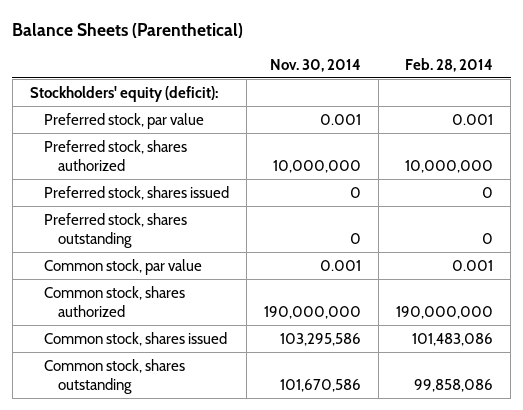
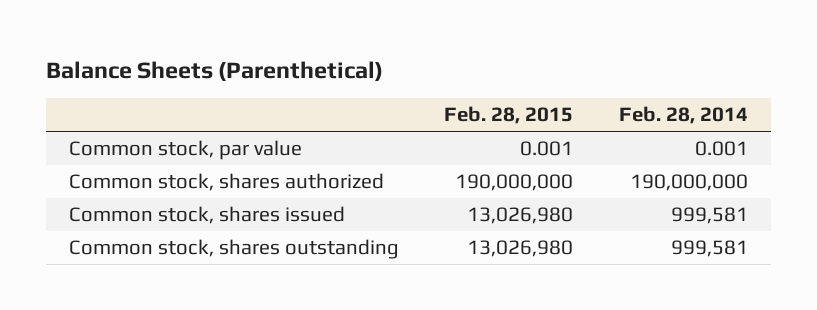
[270,58,362,72] Nov. 30, 2014 -> none
none -> [444,106,574,125] Feb. 28, 2015
[29,85,218,102] Stockholders' equity (deficit): -> none
[44,112,205,129] Preferred stock, par value -> none
[44,139,188,171] Preferred stock, shares authorized -> none
[44,185,230,200] Preferred stock, shares issued -> none
[44,212,188,248] Preferred stock, shares outstanding -> none
[412,332,494,346] 101,483,086 -> [671,207,749,225] 999,581
[414,378,494,392] 99,858,086 -> [671,240,749,258] 999,581

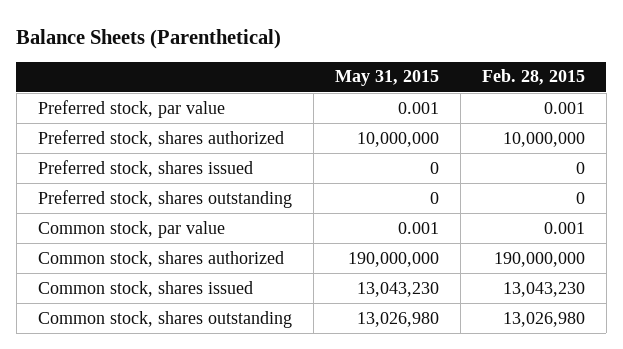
[619,106,749,125] Feb. 28, 2014 -> none
none -> [334,70,439,87] May 31, 2015
none -> [37,99,225,118] Preferred stock, par value
none -> [37,129,284,147] Preferred stock, shares authorized
none -> [37,159,253,177] Preferred stock, shares issued
none -> [37,189,292,208] Preferred stock, shares outstanding
[467,207,574,225] 13,026,980 -> [502,281,585,297] 13,043,230

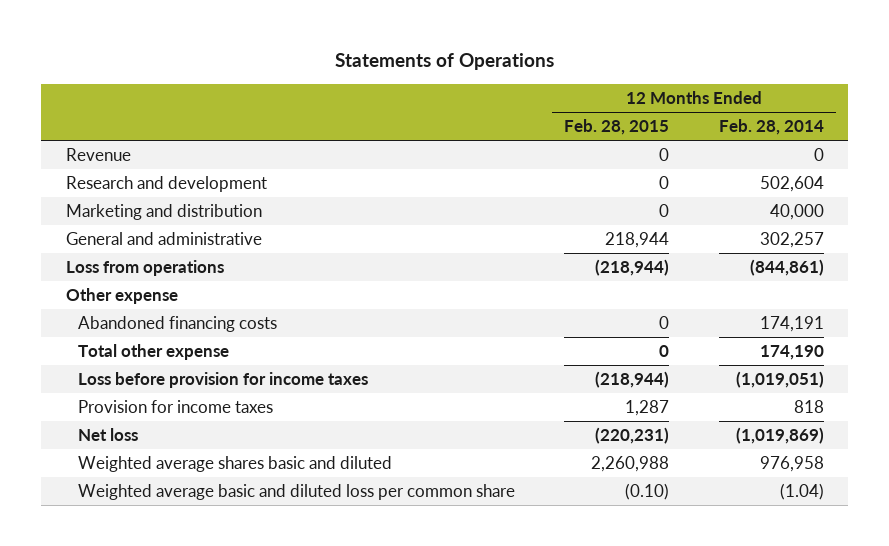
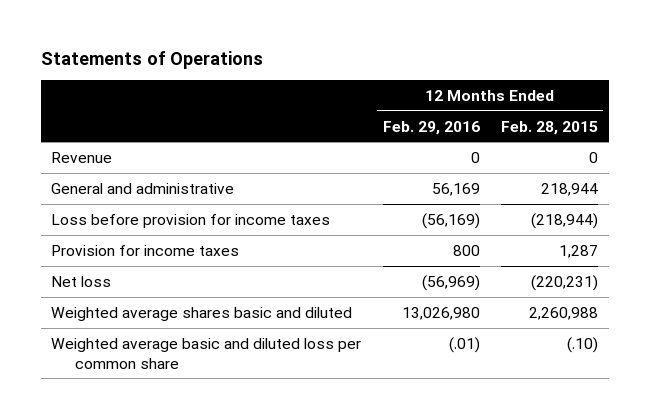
[718,119,824,136] Feb. 28, 2014 -> none
none -> [382,120,480,135] Feb. 29, 2016
[65,176,267,193] Research and development -> none
[65,204,262,221] Marketing and distribution -> none
[65,260,224,277] Loss from operations -> none
[65,288,178,305] Other expense -> none
[78,316,278,333] Abandoned financing costs -> none
[78,344,230,361] Total other expense -> none
[625,483,670,501] (0.10) -> [567,336,599,353] (.10)

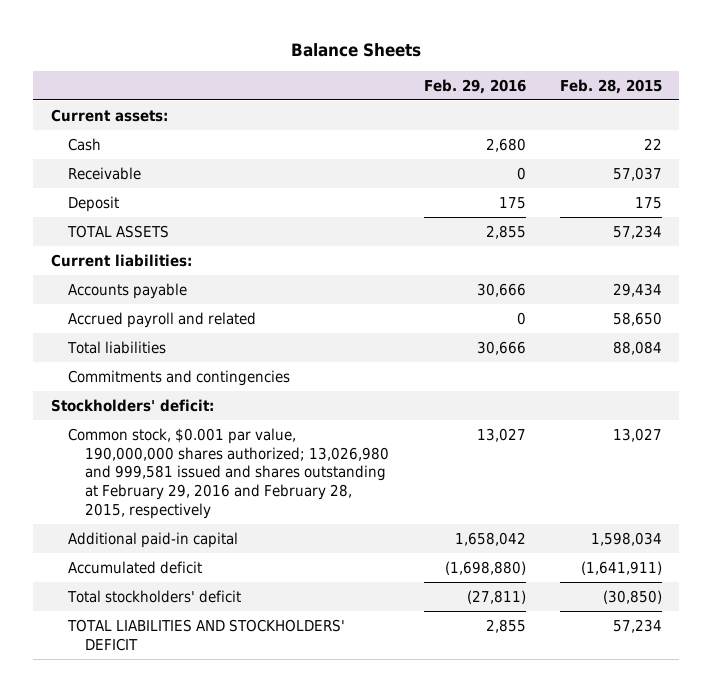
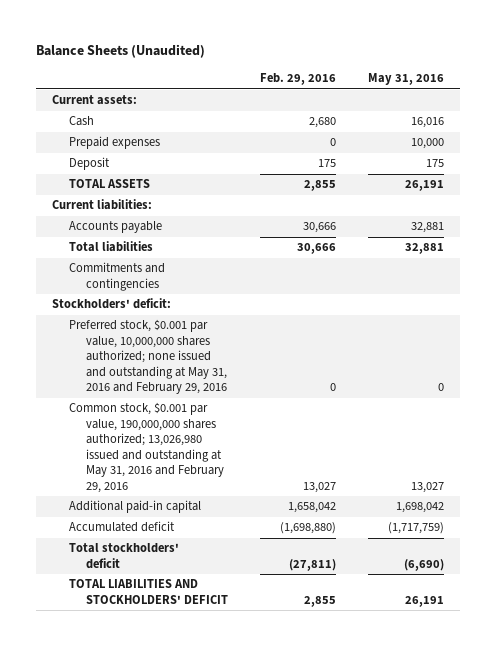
[291,43,422,58] Balance Sheets -> [36,44,206,59] Balance Sheets (Unaudited)
[560,78,663,94] Feb. 28, 2015 -> none
none -> [368,73,445,86] May 31, 2016
[67,166,141,180] Receivable -> none
none -> [69,136,161,150] Prepaid expenses
[67,311,256,328] Accrued payroll and related -> none
none -> [69,319,228,395] Preferred stock, $0.001 par value, 10,000,000 shares authorized; none issued and outstanding at May 31, 2016 and February 29, 2016
[67,427,390,519] Common stock, $0.001 par value, 190,000,000 shares authorized; 13,026,980 and 999,581 issued and shares outstanding at February 29, 2016 and February 28, 2015, respectively -> [69,402,225,493] Common stock, $0.001 par value, 190,000,000 shares authorized; 13,026,980 issued and outstanding at May 31, 2016 and February 29, 2016

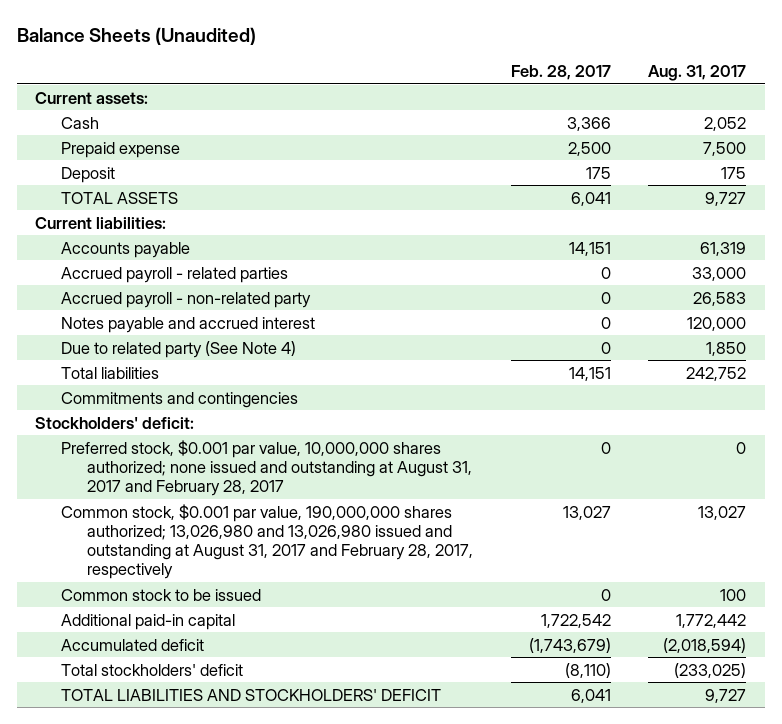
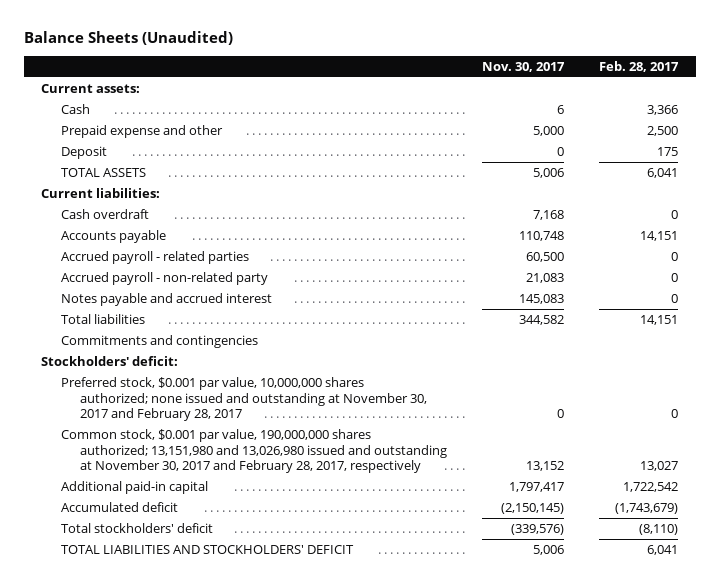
[648,65,747,82] Aug. 31, 2017 -> none
none -> [482,61,566,72] Nov. 30, 2017
[61,141,181,158] Prepaid expense -> [60,125,223,139] Prepaid expense and other
none -> [60,209,149,220] Cash overdraft
[61,340,297,358] Due to related party (See Note 4) -> none
[61,588,262,601] Common stock to be issued -> none
[61,439,472,497] Preferred stock, $0.001 par value, 10,000,000 shares authorized; none issued and outstanding at August 31, 2017 and February 28, 2017 -> [60,377,427,422] Preferred stock, $0.001 par value, 10,000,000 shares authorized; none issued and outstanding at November 30, 2017 and February 28, 2017
[61,503,473,580] Common stock, $0.001 par value, 190,000,000 shares authorized; 13,026,980 and 13,026,980 issued and outstanding at August 31, 2017 and February 28, 2017, respectively -> [60,429,447,474] Common stock, $0.001 par value, 190,000,000 shares authorized; 13,151,980 and 13,026,980 issued and outstanding at November 30, 2017 and February 28, 2017, respectively

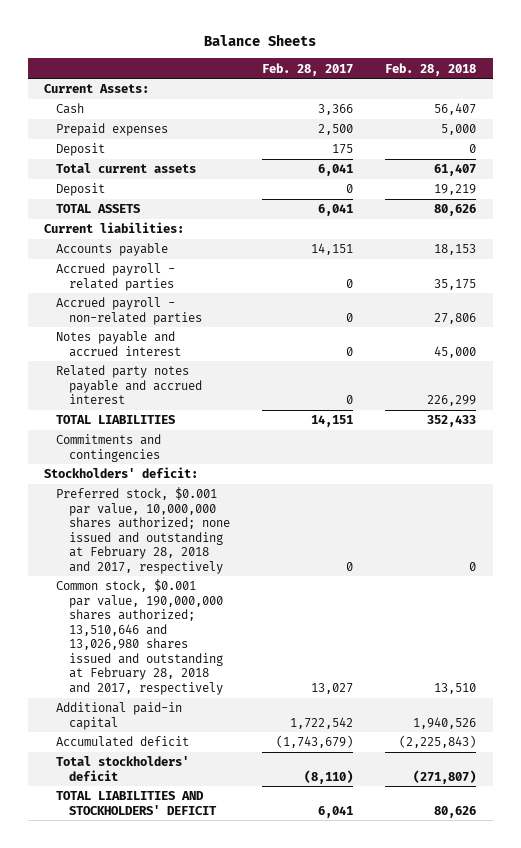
[23,31,233,46] Balance Sheets (Unaudited) -> [204,34,317,47] Balance Sheets
[482,61,566,72] Nov. 30, 2017 -> none
none -> [385,62,477,76] Feb. 28, 2018
[41,84,141,94] Current assets: -> [44,84,150,94] Current Assets:
[60,125,223,139] Prepaid expense and other -> [56,123,169,137] Prepaid expenses
none -> [56,163,197,174] Total current assets
none -> [56,183,106,197] Deposit
[60,209,149,220] Cash overdraft -> none
[60,272,268,286] Accrued payroll - non-related party -> [56,297,202,325] Accrued payroll - non-related parties
none -> [56,365,202,405] Related party notes payable and accrued interest
[60,314,145,325] Total liabilities -> [56,415,176,425] TOTAL LIABILITIES
[60,377,427,422] Preferred stock, $0.001 par value, 10,000,000 shares authorized; none issued and outstanding at November 30, 2017 and February 28, 2017 -> [56,487,230,574] Preferred stock, $0.001 par value, 10,000,000 shares authorized; none issued and outstanding at February 28, 2018 and 2017, respectively
[60,429,447,474] Common stock, $0.001 par value, 190,000,000 shares authorized; 13,151,980 and 13,026,980 issued and outstanding at November 30, 2017 and February 28, 2017, respectively -> [56,579,223,695] Common stock, $0.001 par value, 190,000,000 shares authorized; 13,510,646 and 13,026,980 shares issued and outstanding at February 28, 2018 and 2017, respectively

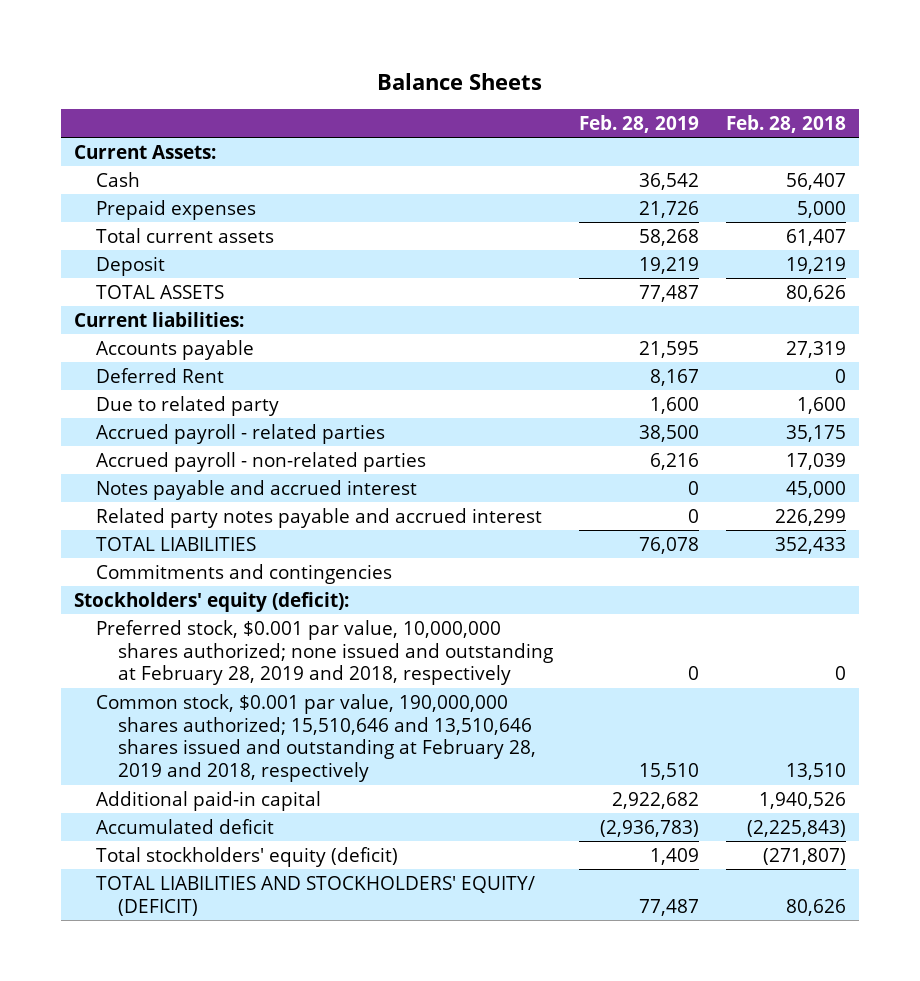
[262,62,354,76] Feb. 28, 2017 -> none
none -> [579,114,700,133] Feb. 28, 2019
[56,143,106,157] Deposit -> none
[434,244,477,256] 18,153 -> [785,340,846,358] 27,319
none -> [96,367,225,383] Deferred Rent
none -> [96,395,280,416] Due to related party
[434,312,477,324] 27,806 -> [785,452,846,470] 17,039
[44,467,199,479] Stockholders' deficit: -> [74,591,350,612] Stockholders' equity (deficit):
[56,487,230,574] Preferred stock, $0.001 par value, 10,000,000 shares authorized; none issued and outstanding at February 28, 2018 and 2017, respectively -> [96,619,553,686] Preferred stock, $0.001 par value, 10,000,000 shares authorized; none issued and outstanding at February 28, 2019 and 2018, respectively
[56,579,223,695] Common stock, $0.001 par value, 190,000,000 shares authorized; 13,510,646 and 13,026,980 shares issued and outstanding at February 28, 2018 and 2017, respectively -> [96,693,536,783] Common stock, $0.001 par value, 190,000,000 shares authorized; 15,510,646 and 13,510,646 shares issued and outstanding at February 28, 2019 and 2018, respectively
[56,756,190,781] Total stockholders' deficit -> [96,846,399,867] Total stockholders' equity (deficit)
[56,791,217,815] TOTAL LIABILITIES AND STOCKHOLDERS' DEFICIT -> [96,875,536,916] TOTAL LIABILITIES AND STOCKHOLDERS' EQUITY/ (DEFICIT)

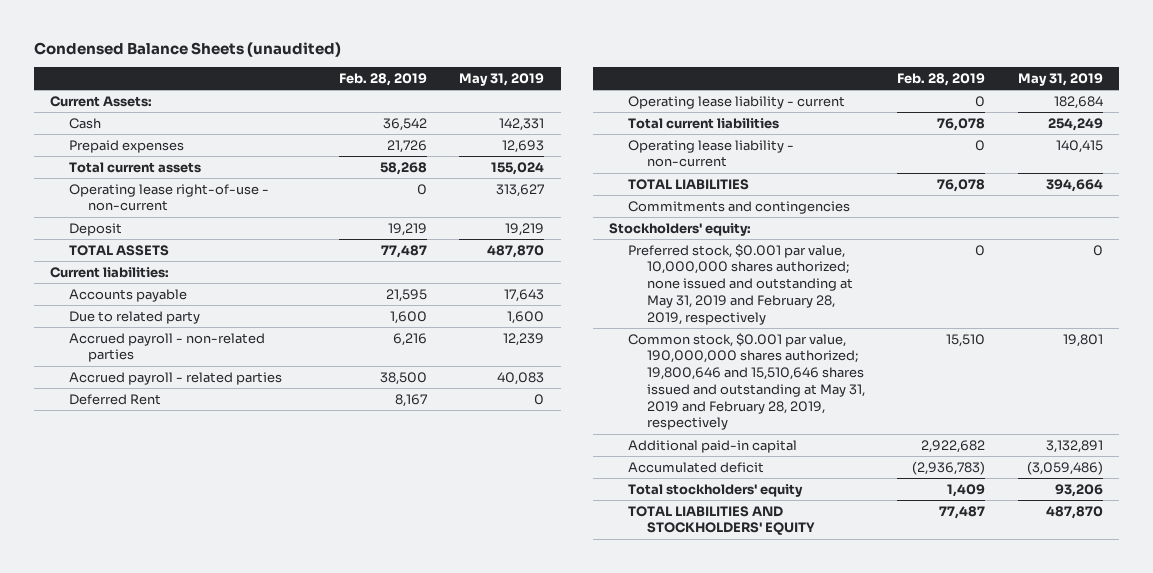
[377,73,543,91] Balance Sheets -> [34,42,342,58] Condensed Balance Sheets (unaudited)
[725,114,846,133] Feb. 28, 2018 -> none
none -> [459,72,545,86] May 31, 2019
none -> [69,183,270,212] Operating lease right-of-use - non-current
[96,479,418,500] Notes payable and accrued interest -> none
[96,507,543,528] Related party notes payable and accrued interest -> none
[96,423,386,444] Accrued payroll - related parties -> [69,371,283,385] Accrued payroll - related parties
[96,367,225,383] Deferred Rent -> [69,393,162,405] Deferred Rent
none -> [628,95,846,109] Operating lease liability - current
none -> [628,117,780,129] Total current liabilities
none -> [628,139,795,168] Operating lease liability - non-current
[74,591,350,612] Stockholders' equity (deficit): -> [609,222,752,236] Stockholders' equity:
[96,619,553,686] Preferred stock, $0.001 par value, 10,000,000 shares authorized; none issued and outstanding at February 28, 2019 and 2018, respectively -> [628,243,853,325] Preferred stock, $0.001 par value, 10,000,000 shares authorized; none issued and outstanding at May 31, 2019 and February 28, 2019, respectively
[96,693,536,783] Common stock, $0.001 par value, 190,000,000 shares authorized; 15,510,646 and 13,510,646 shares issued and outstanding at February 28, 2019 and 2018, respectively -> [628,332,865,431] Common stock, $0.001 par value, 190,000,000 shares authorized; 19,800,646 and 15,510,646 shares issued and outstanding at May 31, 2019 and February 28, 2019, respectively
[96,846,399,867] Total stockholders' equity (deficit) -> [628,483,804,497] Total stockholders' equity
[96,875,536,916] TOTAL LIABILITIES AND STOCKHOLDERS' EQUITY/ (DEFICIT) -> [628,505,815,536] TOTAL LIABILITIES AND STOCKHOLDERS' EQUITY

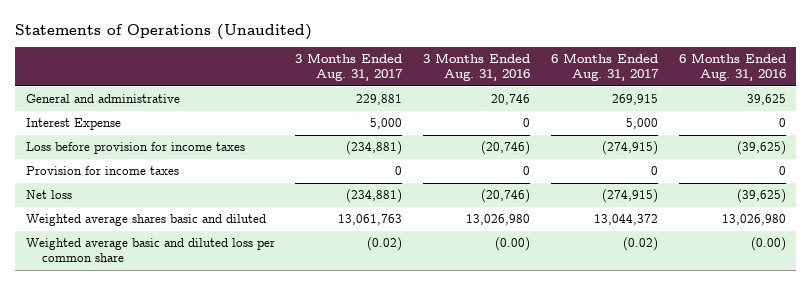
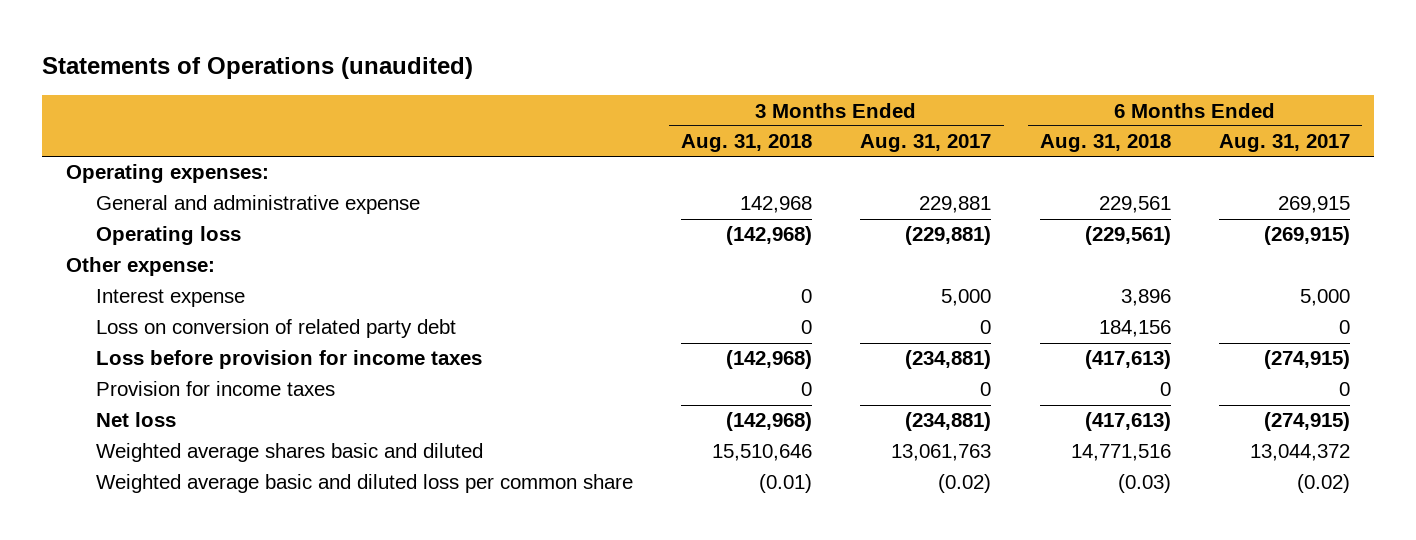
[15,23,313,40] Statements of Operations (Unaudited) -> [42,57,474,80] Statements of Operations (unaudited)
[423,53,531,82] 3 Months Ended Aug. 31, 2016 -> none
[678,53,786,82] 6 Months Ended Aug. 31, 2016 -> none
none -> [681,134,813,153] Aug. 31, 2018
none -> [1039,134,1171,153] Aug. 31, 2018
none -> [66,164,270,184] Operating expenses:
[25,94,180,104] General and administrative -> [95,195,420,215] General and administrative expense
none -> [95,226,241,246] Operating loss
none -> [66,257,216,277] Other expense:
[25,118,121,131] Interest Expense -> [95,289,245,308] Interest expense
none -> [95,319,456,339] Loss on conversion of related party debt

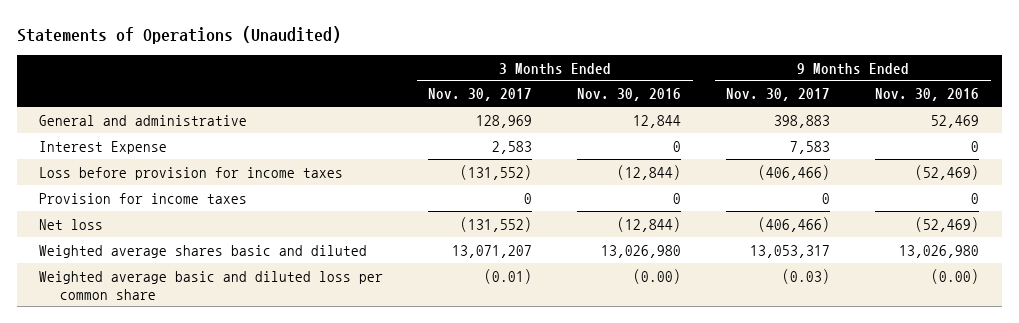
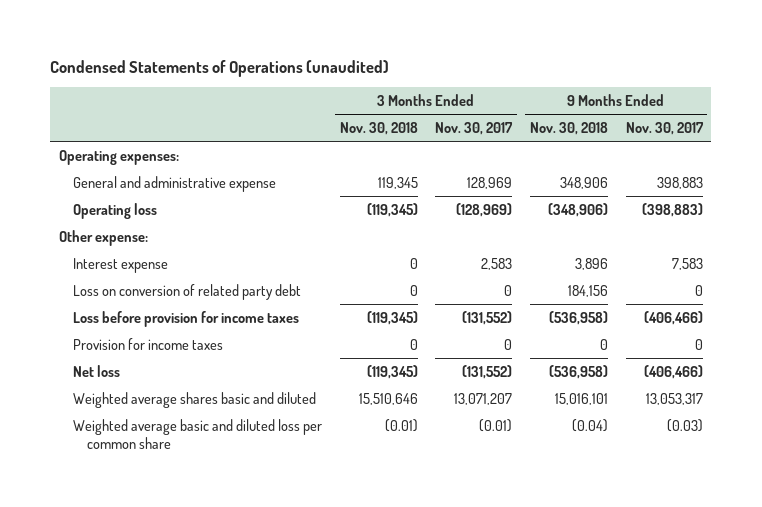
[16,26,341,45] Statements of Operations (Unaudited) -> [50,59,390,77] Condensed Statements of Operations (unaudited)
[577,88,682,102] Nov. 30, 2016 -> none
[875,88,980,102] Nov. 30, 2016 -> none
none -> [339,122,418,136] Nov. 30, 2018
none -> [529,122,608,136] Nov. 30, 2018
none -> [59,149,180,165] Operating expenses:
[39,114,248,126] General and administrative -> [72,175,276,192] General and administrative expense
none -> [72,202,157,219] Operating loss
none -> [59,229,149,246] Other expense:
[39,140,168,154] Interest Expense -> [72,257,168,273] Interest expense
none -> [72,283,301,300] Loss on conversion of related party debt

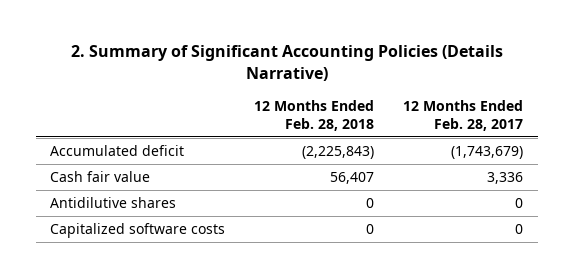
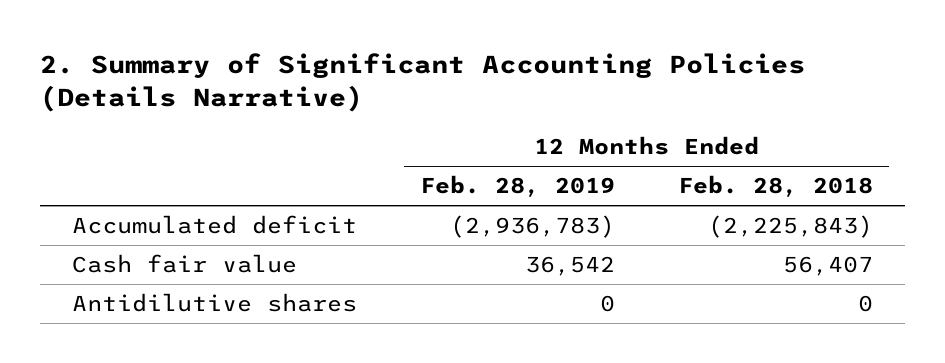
[403,99,524,131] 12 Months Ended Feb. 28, 2017 -> none
none -> [420,175,616,198] Feb. 28, 2019
[50,222,226,238] Capitalized software costs -> none

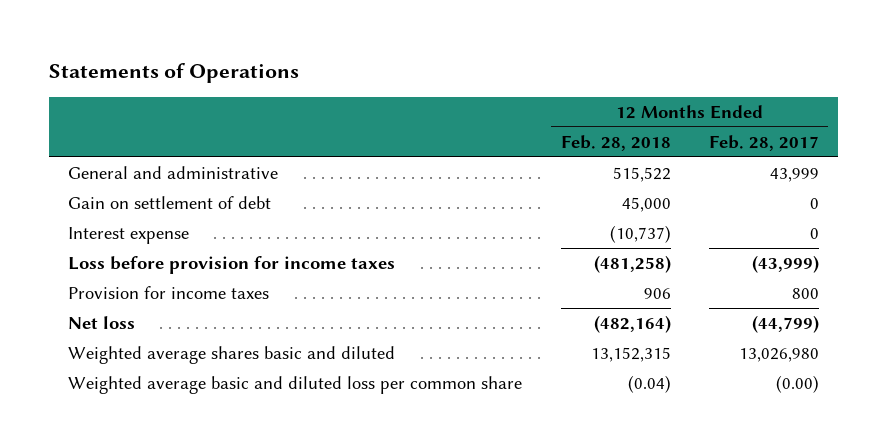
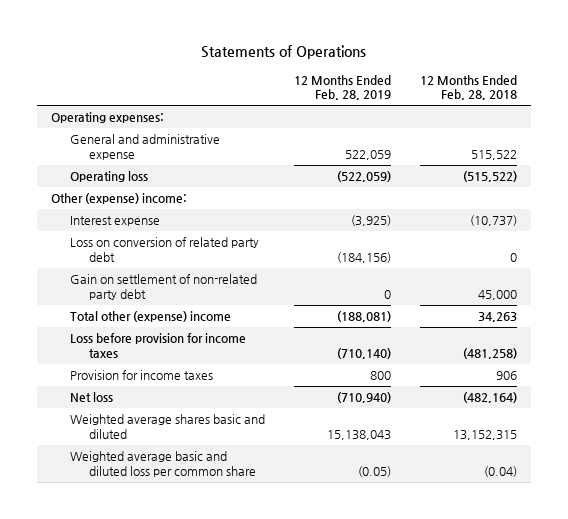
[708,134,819,151] Feb. 28, 2017 -> none
none -> [294,74,392,101] 12 Months Ended Feb. 28, 2019
[68,196,272,210] Gain on settlement of debt -> none
none -> [51,112,165,124] Operating expenses:
[68,166,279,180] General and administrative -> [70,134,221,161] General and administrative expense
none -> [70,171,149,183] Operating loss
none -> [51,193,188,205] Other (expense) income:
none -> [70,237,260,263] Loss on conversion of related party debt
none -> [70,274,258,301] Gain on settlement of non-related party debt
none -> [70,311,232,323] Total other (expense) income

